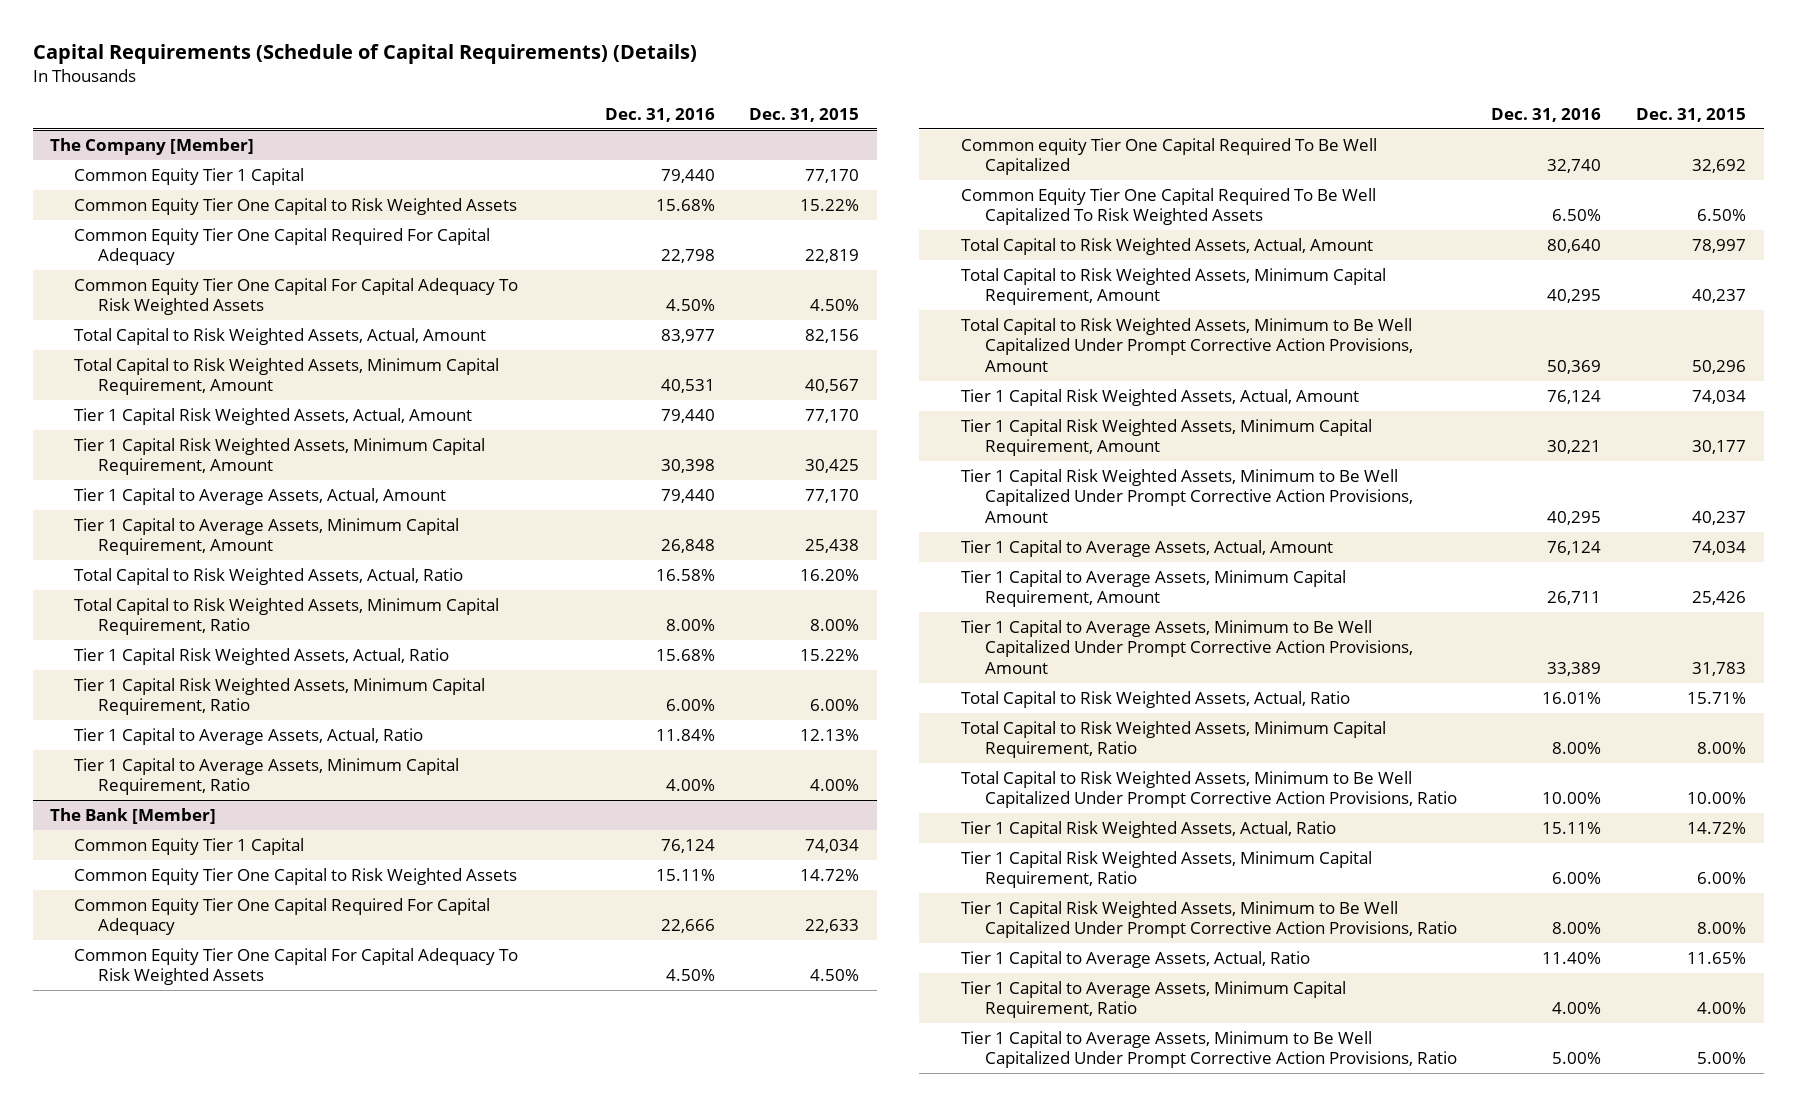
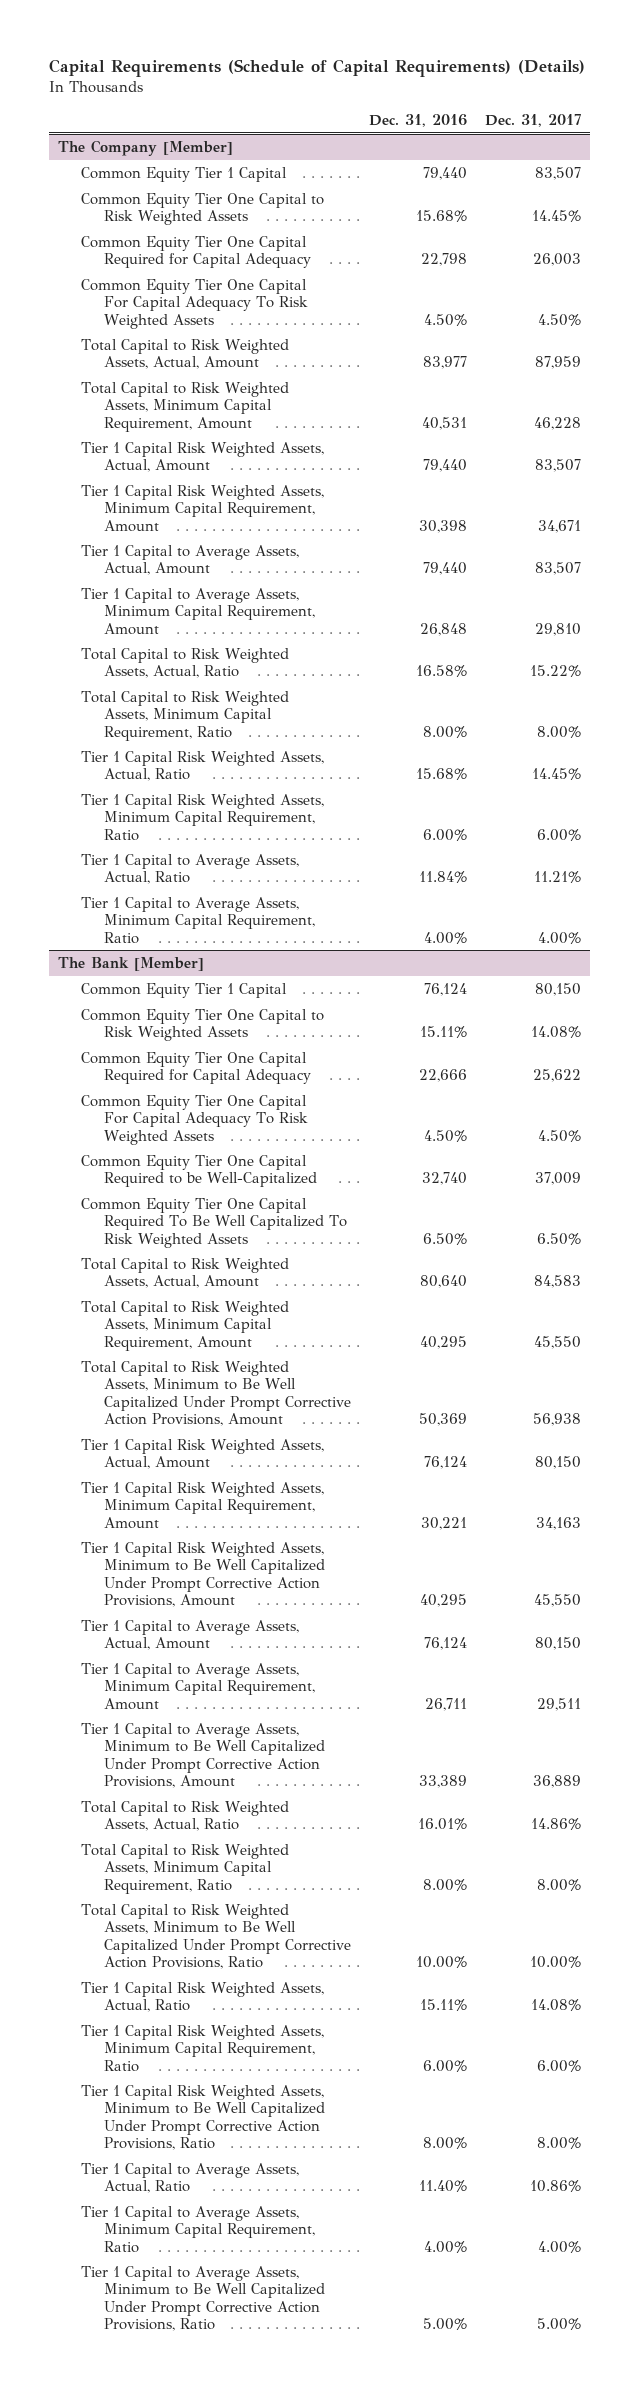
[749,108,860,123] Dec. 31, 2015 -> none
none -> [485,114,582,128] Dec. 31, 2017
[74,227,491,266] Common Equity Tier One Capital Required For Capital Adequacy -> [81,235,312,269] Common Equity Tier One Capital Required for Capital Adequacy
[74,897,491,936] Common Equity Tier One Capital Required For Capital Adequacy -> [81,1051,312,1085] Common Equity Tier One Capital Required for Capital Adequacy
[960,137,1377,176] Common equity Tier One Capital Required To Be Well Capitalized -> [81,1154,318,1188] Common Equity Tier One Capital Required to be Well-Capitalized

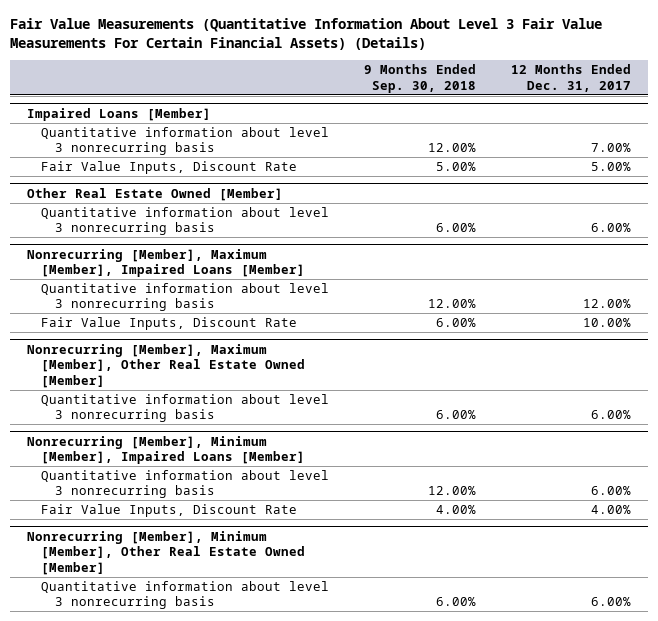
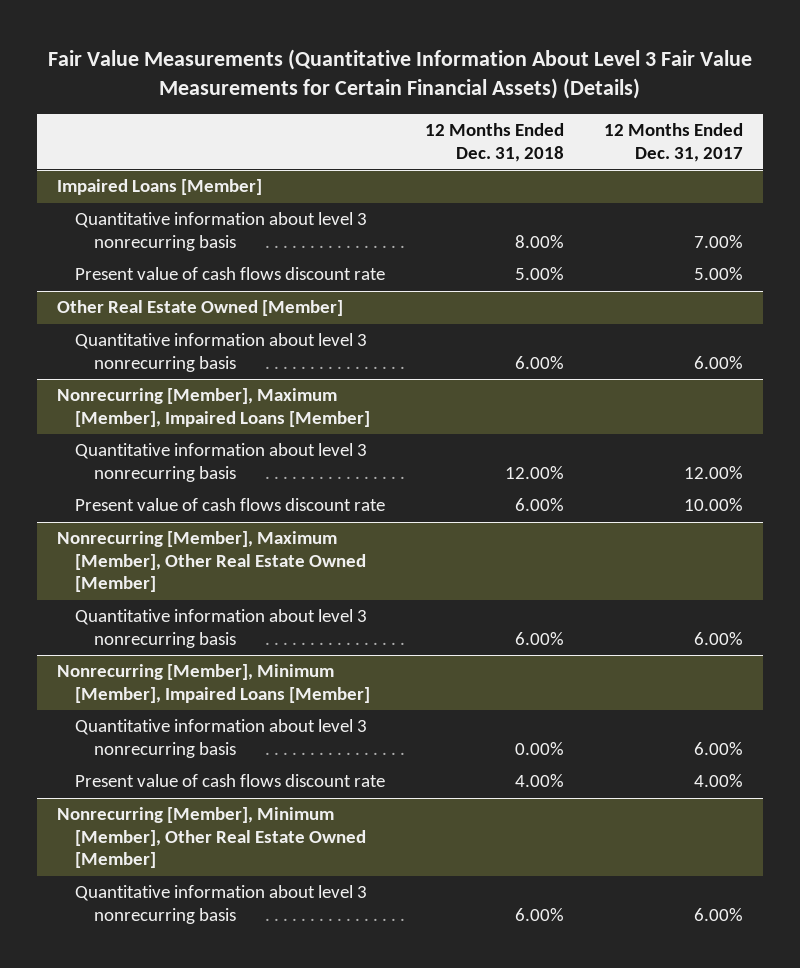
[9,18,602,51] Fair Value Measurements (Quantitative Information About Level 3 Fair Value Measurements For Certain Financial Assets) (Details) -> [47,48,752,99] Fair Value Measurements (Quantitative Information About Level 3 Fair Value Measurements for Certain Financial Assets) (Details)
[363,64,476,93] 9 Months Ended Sep. 30, 2018 -> none
none -> [425,123,565,162] 12 Months Ended Dec. 31, 2018
[41,160,298,174] Fair Value Inputs, Discount Rate -> [75,267,386,281] Present value of cash flows discount rate
[41,316,298,330] Fair Value Inputs, Discount Rate -> [75,498,386,512] Present value of cash flows discount rate
[41,503,298,517] Fair Value Inputs, Discount Rate -> [75,774,386,788] Present value of cash flows discount rate

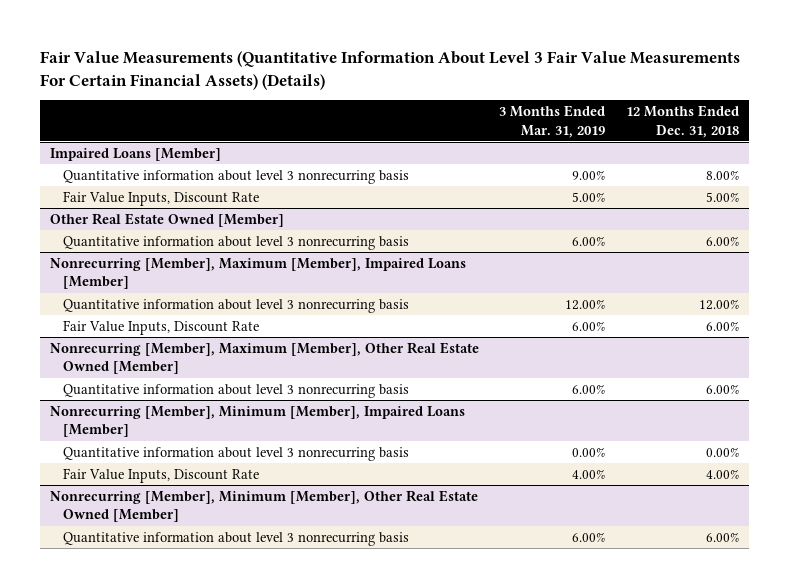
[47,48,752,99] Fair Value Measurements (Quantitative Information About Level 3 Fair Value Measurements for Certain Financial Assets) (Details) -> [40,50,741,90] Fair Value Measurements (Quantitative Information About Level 3 Fair Value Measurements For Certain Financial Assets) (Details)
[604,123,744,162] 12 Months Ended Dec. 31, 2017 -> none
none -> [499,105,606,138] 3 Months Ended Mar. 31, 2019
[75,267,386,281] Present value of cash flows discount rate -> [63,190,260,206] Fair Value Inputs, Discount Rate
[75,498,386,512] Present value of cash flows discount rate -> [63,319,260,335] Fair Value Inputs, Discount Rate
[75,774,386,788] Present value of cash flows discount rate -> [63,467,260,483] Fair Value Inputs, Discount Rate

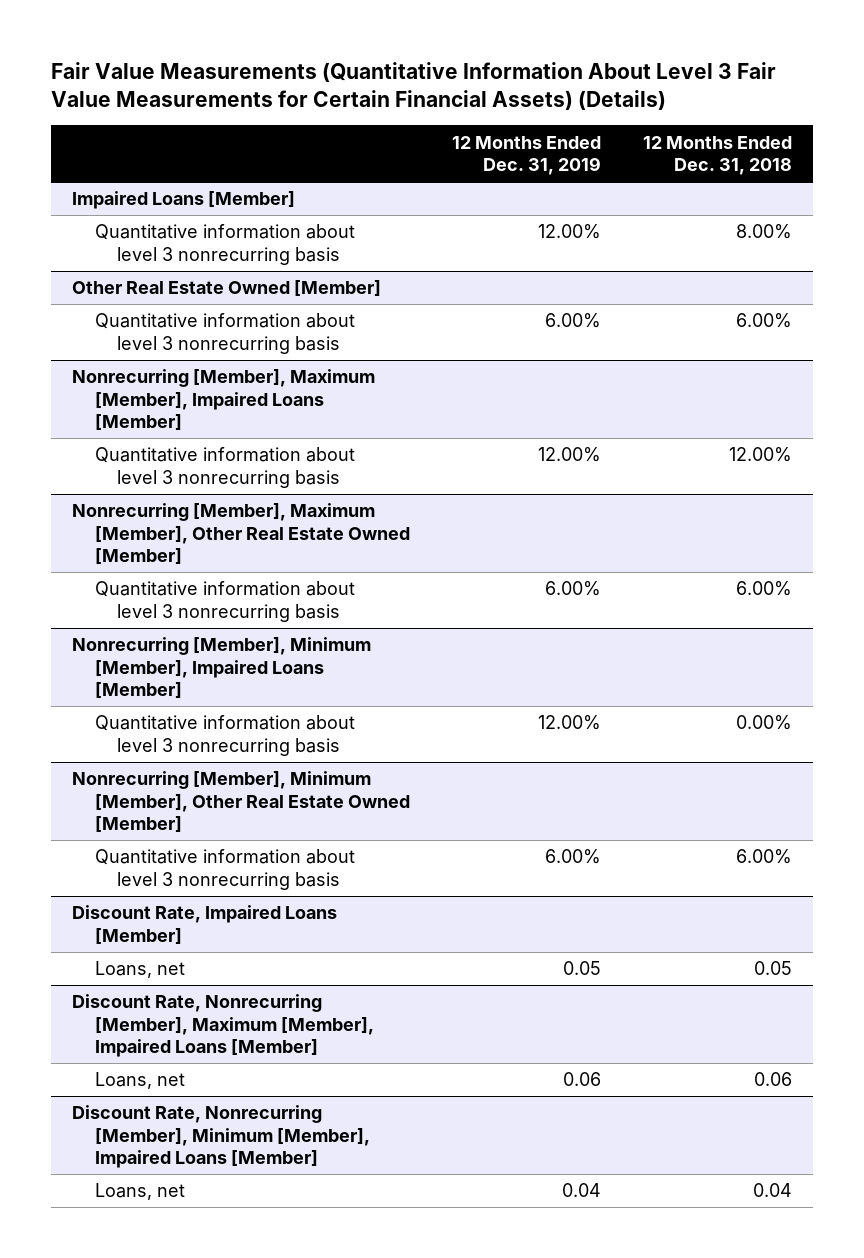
[40,50,741,90] Fair Value Measurements (Quantitative Information About Level 3 Fair Value Measurements For Certain Financial Assets) (Details) -> [51,62,777,111] Fair Value Measurements (Quantitative Information About Level 3 Fair Value Measurements for Certain Financial Assets) (Details)
[499,105,606,138] 3 Months Ended Mar. 31, 2019 -> none
none -> [451,135,601,176] 12 Months Ended Dec. 31, 2019
[63,190,260,206] Fair Value Inputs, Discount Rate -> none
[63,319,260,335] Fair Value Inputs, Discount Rate -> none
[63,467,260,483] Fair Value Inputs, Discount Rate -> none
none -> [72,905,338,945] Discount Rate, Impaired Loans [Member]
none -> [94,961,185,979] Loans, net
none -> [72,994,374,1058] Discount Rate, Nonrecurring [Member], Maximum [Member], Impaired Loans [Member]
none -> [94,1072,185,1090] Loans, net
none -> [72,1105,370,1169] Discount Rate, Nonrecurring [Member], Minimum [Member], Impaired Loans [Member]
none -> [94,1183,185,1201] Loans, net

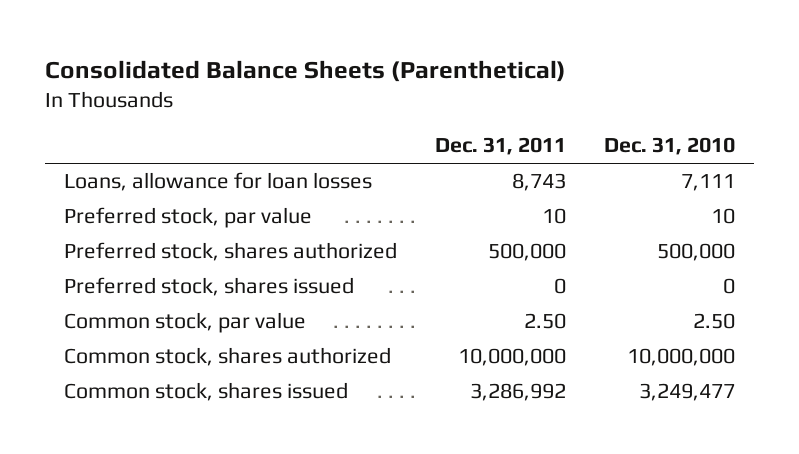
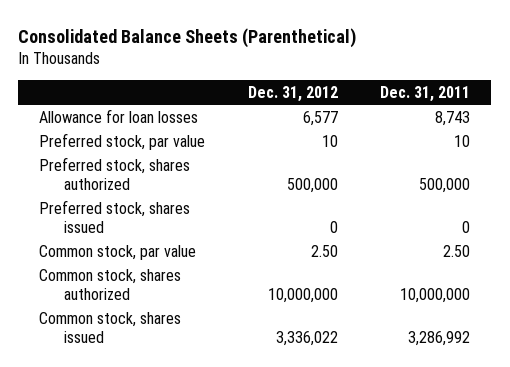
[603,137,735,156] Dec. 31, 2010 -> none
none -> [247,85,338,102] Dec. 31, 2012
[63,172,372,192] Loans, allowance for loan losses -> [39,108,199,123] Allowance for loan losses

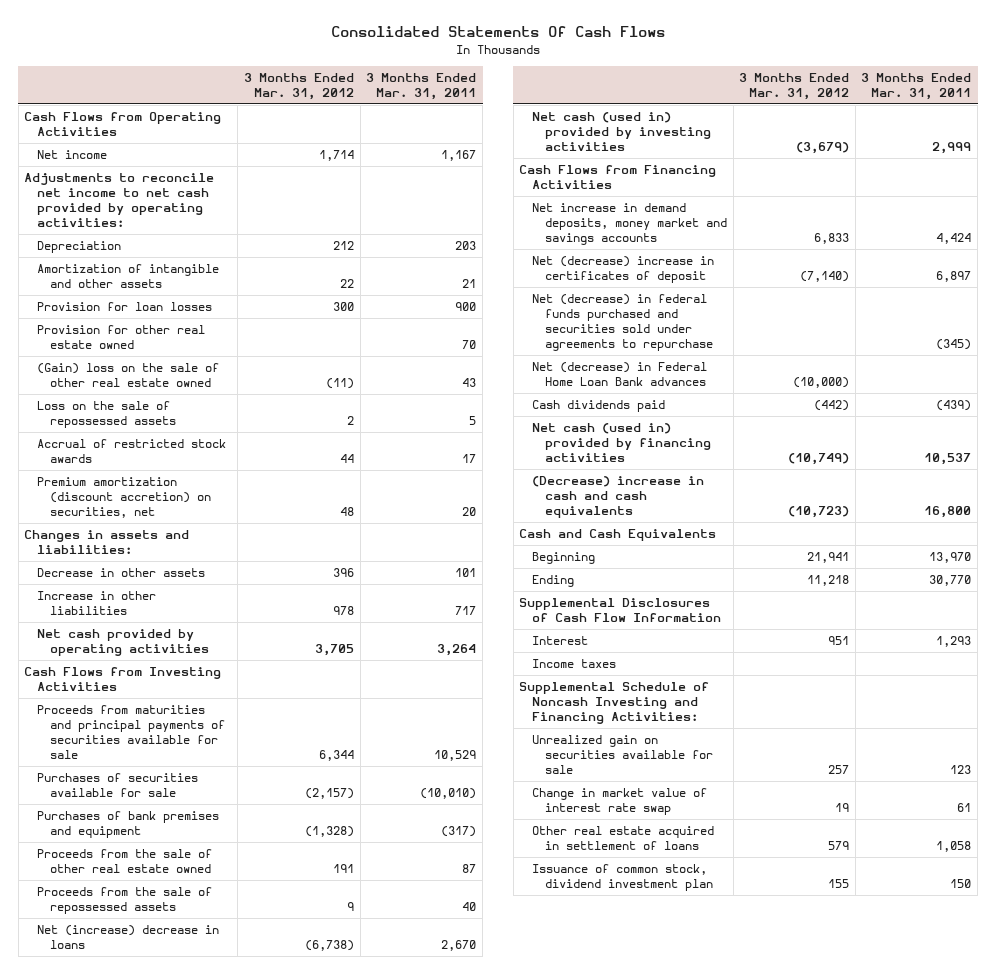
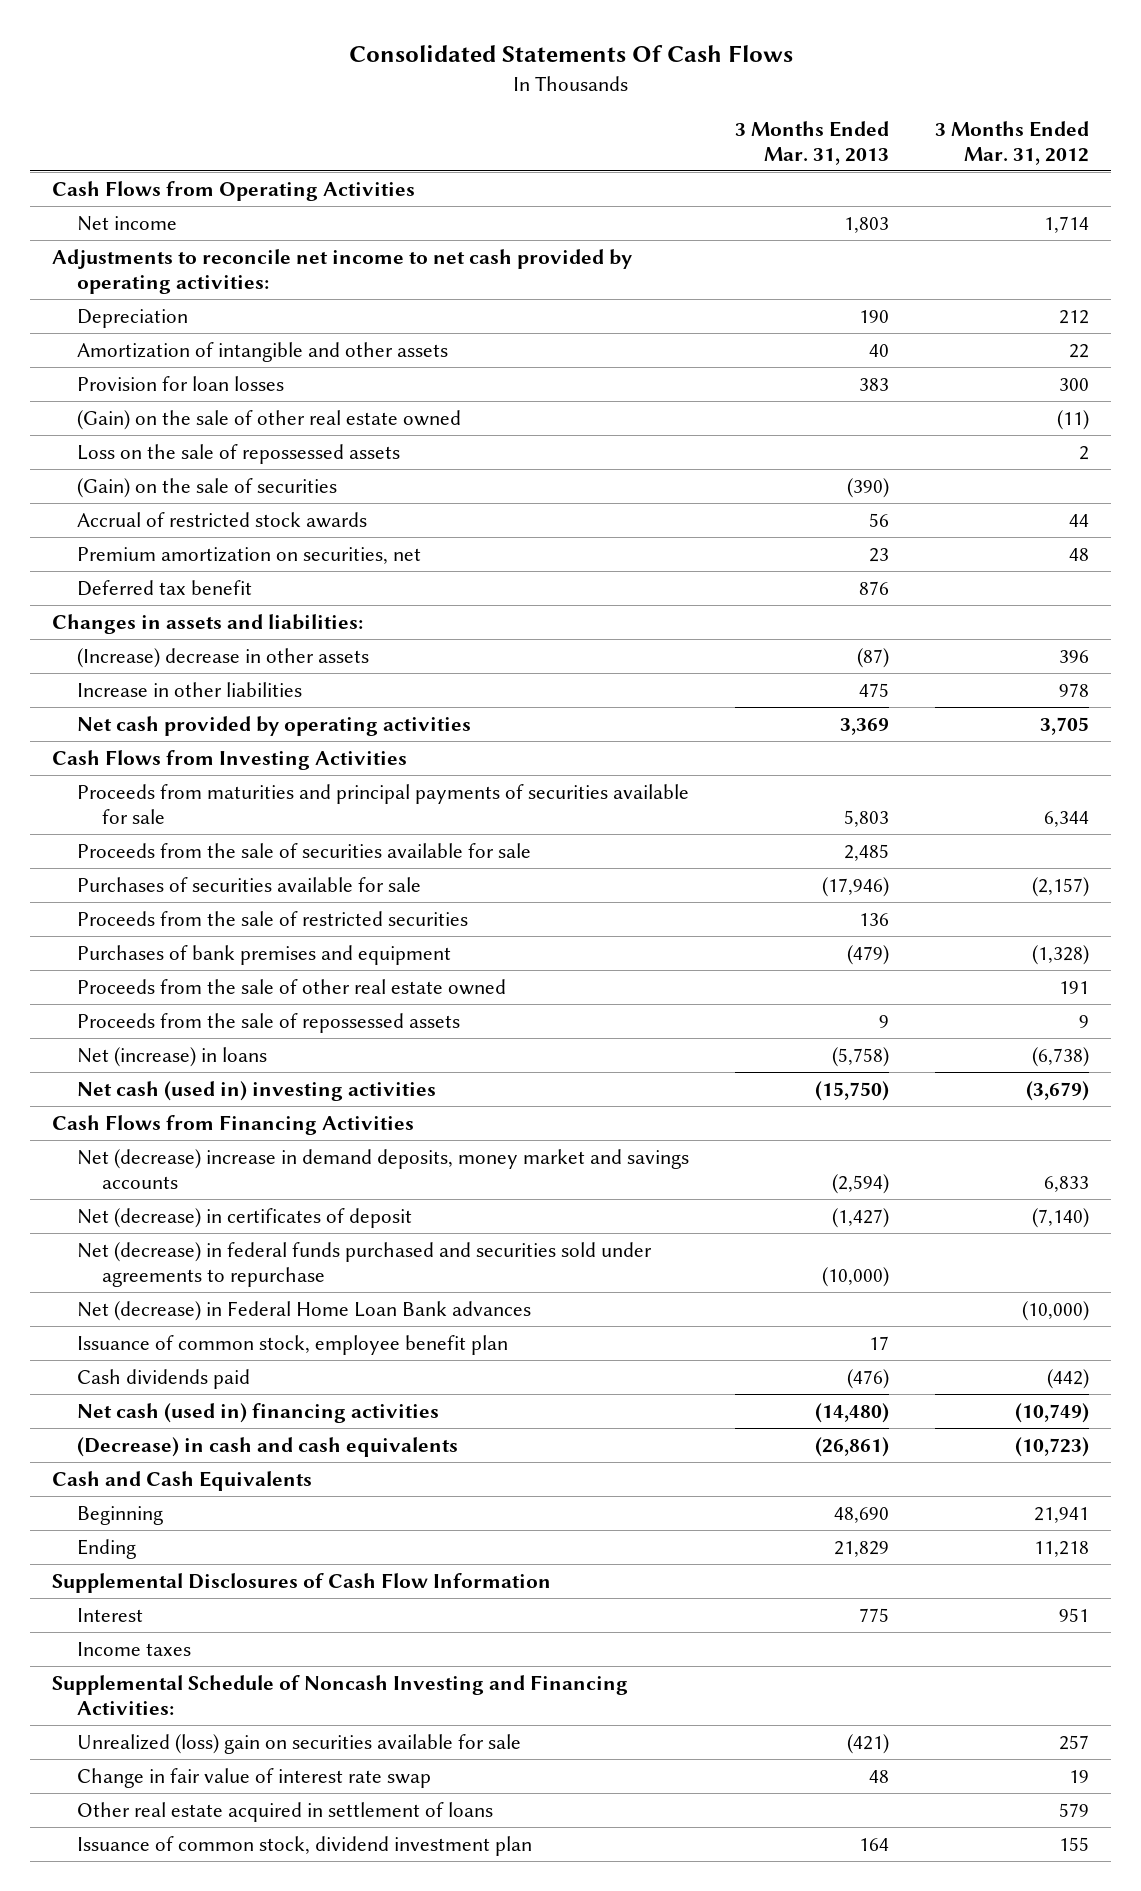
[366,72,477,100] 3 Months Ended Mar. 31, 2011 -> none
none -> [734,120,889,165] 3 Months Ended Mar. 31, 2013
[36,325,205,350] Provision for other real estate owned -> none
[36,363,219,388] (Gain) loss on the sale of other real estate owned -> [77,409,462,430] (Gain) on the sale of other real estate owned
none -> [77,477,338,498] (Gain) on the sale of securities
[36,477,211,518] Premium amortization (discount accretion) on securities, net -> [77,546,422,564] Premium amortization on securities, net
none -> [77,579,253,596] Deferred tax benefit
[36,568,205,578] Decrease in other assets -> [77,647,370,668] (Increase) decrease in other assets
none -> [77,842,532,858] Proceeds from the sale of securities available for sale
none -> [77,910,469,926] Proceeds from the sale of restricted securities
[36,925,219,950] Net (increase) decrease in loans -> [77,1046,268,1067] Net (increase) in loans
[532,112,711,151] Net cash (used in) provided by investing activities -> [77,1080,437,1101] Net cash (used in) investing activities
[532,203,727,245] Net increase in demand deposits, money market and savings accounts -> [77,1148,690,1189] Net (decrease) increase in demand deposits, money market and savings accounts
[532,256,715,284] Net (decrease) increase in certificates of deposit -> [77,1207,413,1228] Net (decrease) in certificates of deposit
none -> [77,1334,509,1355] Issuance of common stock, employee benefit plan
[532,423,711,462] Net cash (used in) provided by financing activities -> [77,1402,440,1423] Net cash (used in) financing activities
[532,476,705,518] (Decrease) increase in cash and cash equivalents -> [77,1436,459,1457] (Decrease) in cash and cash equivalents
[532,735,713,774] Unrealized gain on securities available for sale -> [77,1733,522,1754] Unrealized (loss) gain on securities available for sale
[532,788,708,816] Change in market value of interest rate swap -> [77,1767,432,1788] Change in fair value of interest rate swap

